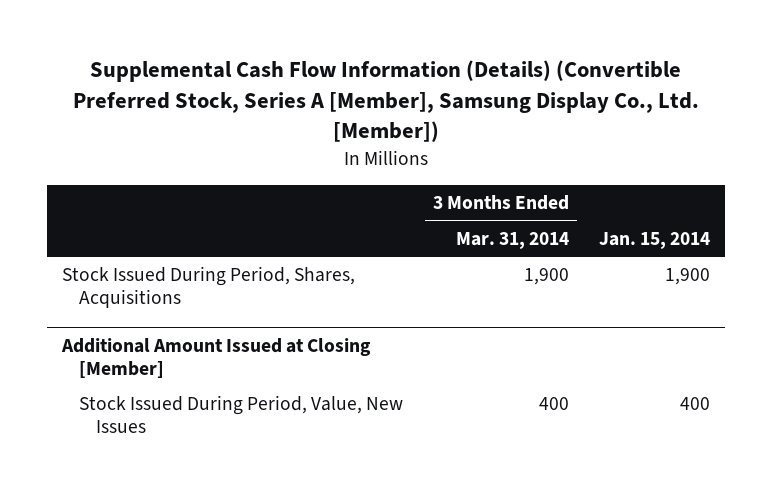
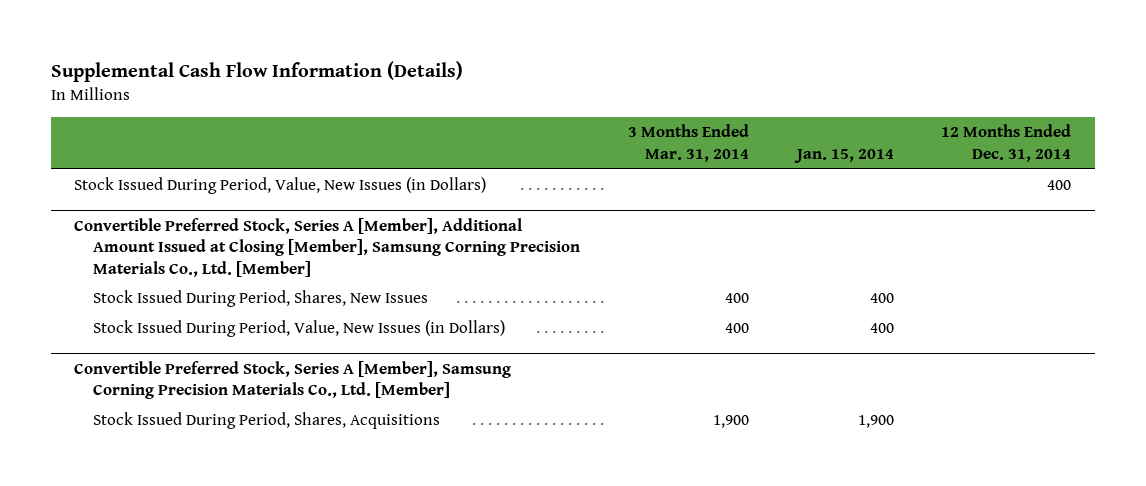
[73,60,700,143] Supplemental Cash Flow Information (Details) (Convertible Preferred Stock, Series A [Member], Samsung Display Co., Ltd. [Member]) -> [50,61,463,83] Supplemental Cash Flow Information (Details)
none -> [941,124,1072,162] 12 Months Ended Dec. 31, 2014
none -> [74,177,487,195] Stock Issued During Period, Value, New Issues (in Dollars)
none -> [74,218,581,277] Convertible Preferred Stock, Series A [Member], Additional Amount Issued at Closing [Member], Samsung Corning Precision Materials Co., Ltd. [Member]
none -> [93,290,429,308] Stock Issued During Period, Shares, New Issues
none -> [93,320,506,338] Stock Issued During Period, Value, New Issues (in Dollars)
none -> [74,361,512,400] Convertible Preferred Stock, Series A [Member], Samsung Corning Precision Materials Co., Ltd. [Member]
[60,337,371,378] Additional Amount Issued at Closing [Member] -> none
[78,395,403,434] Stock Issued During Period, Value, New Issues -> none

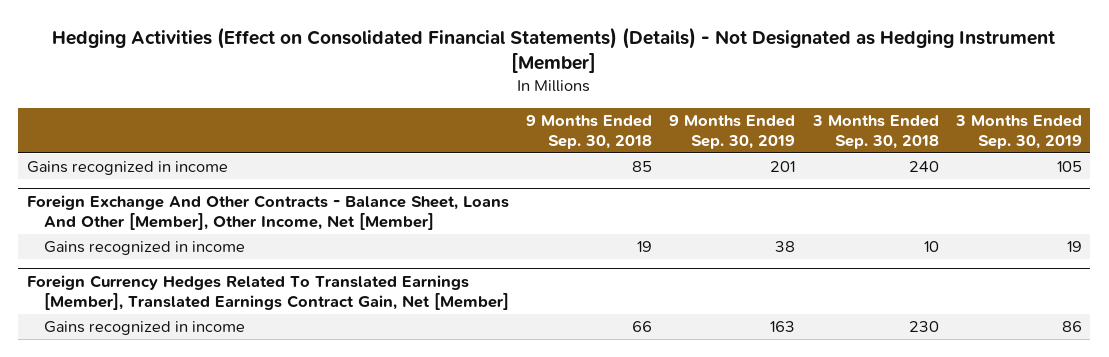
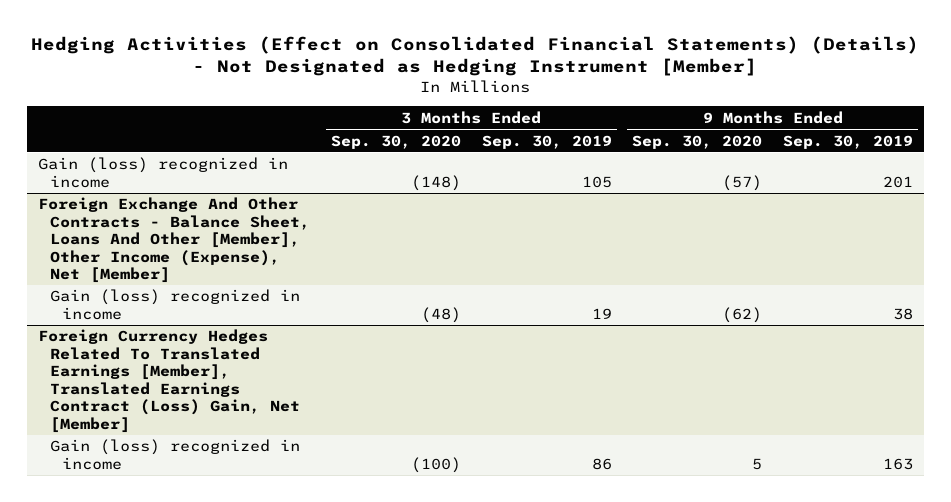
[526,114,653,149] 9 Months Ended Sep. 30, 2018 -> none
[811,114,939,149] 3 Months Ended Sep. 30, 2018 -> none
none -> [330,134,461,149] Sep. 30, 2020
none -> [632,134,763,149] Sep. 30, 2020
[26,161,228,176] Gains recognized in income -> [37,157,288,188] Gain (loss) recognized in income
[26,195,509,230] Foreign Exchange And Other Contracts - Balance Sheet, Loans And Other [Member], Other Income, Net [Member] -> [37,197,310,284] Foreign Exchange And Other Contracts - Balance Sheet, Loans And Other [Member], Other Income (Expense), Net [Member]
[43,241,245,256] Gains recognized in income -> [49,289,300,320] Gain (loss) recognized in income
[26,275,509,310] Foreign Currency Hedges Related To Translated Earnings [Member], Translated Earnings Contract Gain, Net [Member] -> [37,329,300,433] Foreign Currency Hedges Related To Translated Earnings [Member], Translated Earnings Contract (Loss) Gain, Net [Member]
[43,321,245,336] Gains recognized in income -> [49,439,300,470] Gain (loss) recognized in income

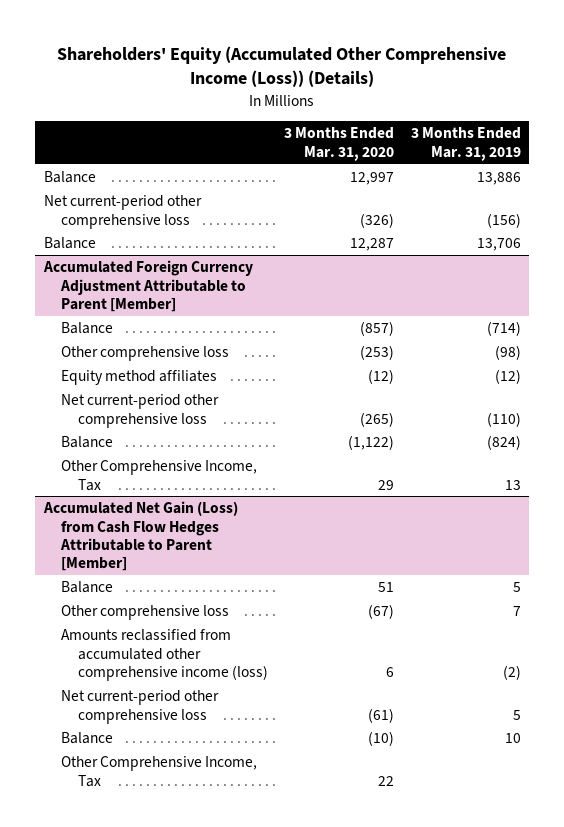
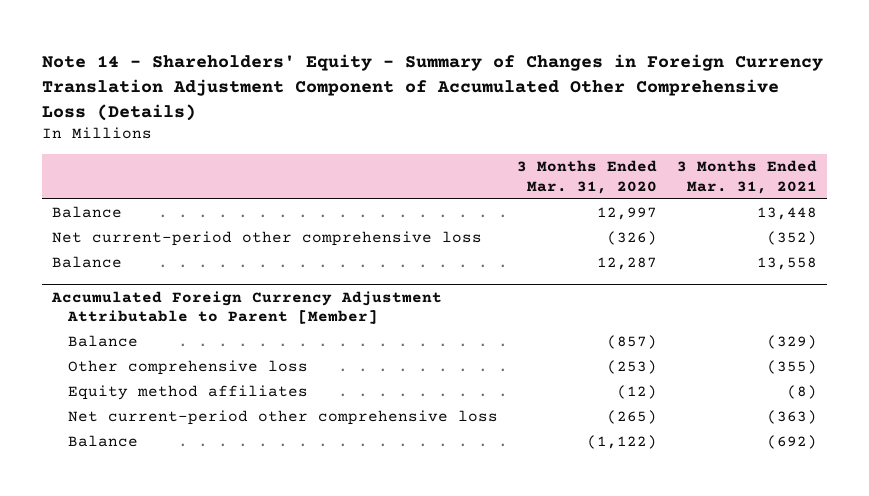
[57,45,507,88] Shareholders' Equity (Accumulated Other Comprehensive Income (Loss)) (Details) -> [42,54,824,121] Note 14 - Shareholders' Equity - Summary of Changes in Foreign Currency Translation Adjustment Component of Accumulated Other Comprehensive Loss (Details)
[410,127,521,161] 3 Months Ended Mar. 31, 2019 -> none
none -> [676,160,817,194] 3 Months Ended Mar. 31, 2021
[60,460,257,491] Other Comprehensive Income, Tax -> none
[42,501,238,572] Accumulated Net Gain (Loss) from Cash Flow Hedges Attributable to Parent [Member] -> none
[60,581,113,594] Balance -> none
[60,605,229,621] Other comprehensive loss -> none
[60,629,268,681] Amounts reclassified from accumulated other comprehensive income (loss) -> none
[60,690,219,724] Net current-period other comprehensive loss -> none
[60,732,113,745] Balance -> none
[60,756,257,787] Other Comprehensive Income, Tax -> none

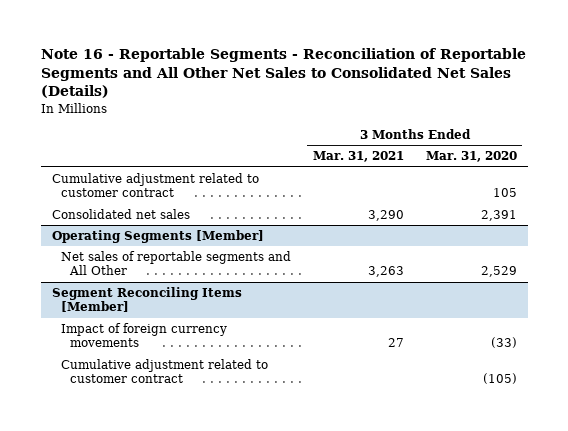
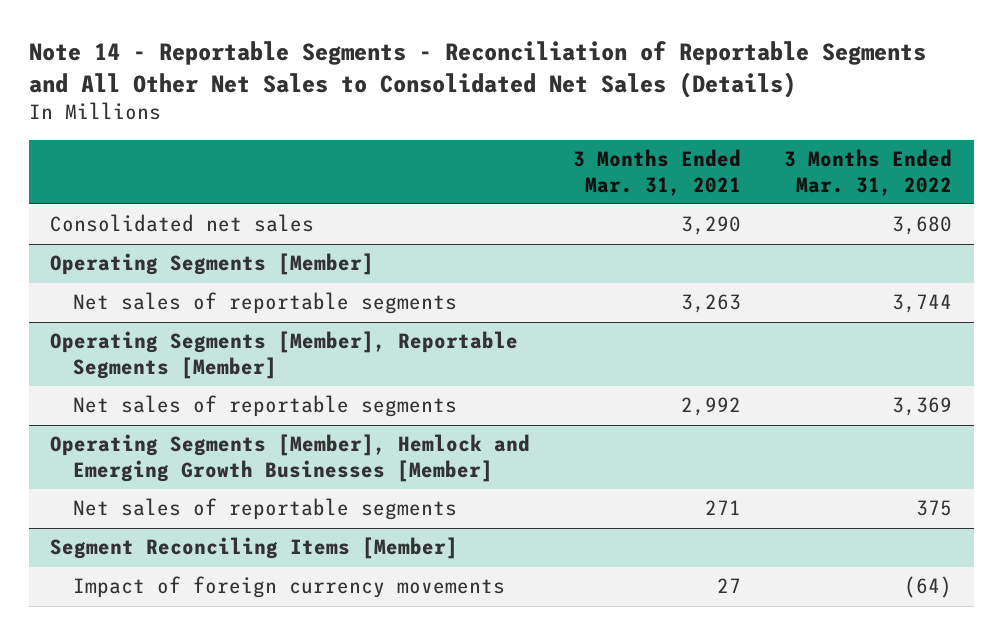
[40,48,526,99] Note 16 - Reportable Segments - Reconciliation of Reportable Segments and All Other Net Sales to Consolidated Net Sales (Details) -> [28,41,926,98] Note 14 - Reportable Segments - Reconciliation of Reportable Segments and All Other Net Sales to Consolidated Net Sales (Details)
[425,151,517,163] Mar. 31, 2020 -> none
none -> [784,149,953,196] 3 Months Ended Mar. 31, 2022
[51,172,259,198] Cumulative adjustment related to customer contract -> none
[61,250,292,276] Net sales of reportable segments and All Other -> [73,292,458,315] Net sales of reportable segments
none -> [50,331,519,380] Operating Segments [Member], Reportable Segments [Member]
none -> [73,395,458,418] Net sales of reportable segments
none -> [50,434,531,483] Operating Segments [Member], Hemlock and Emerging Growth Businesses [Member]
none -> [73,498,458,521] Net sales of reportable segments
[61,358,269,384] Cumulative adjustment related to customer contract -> none

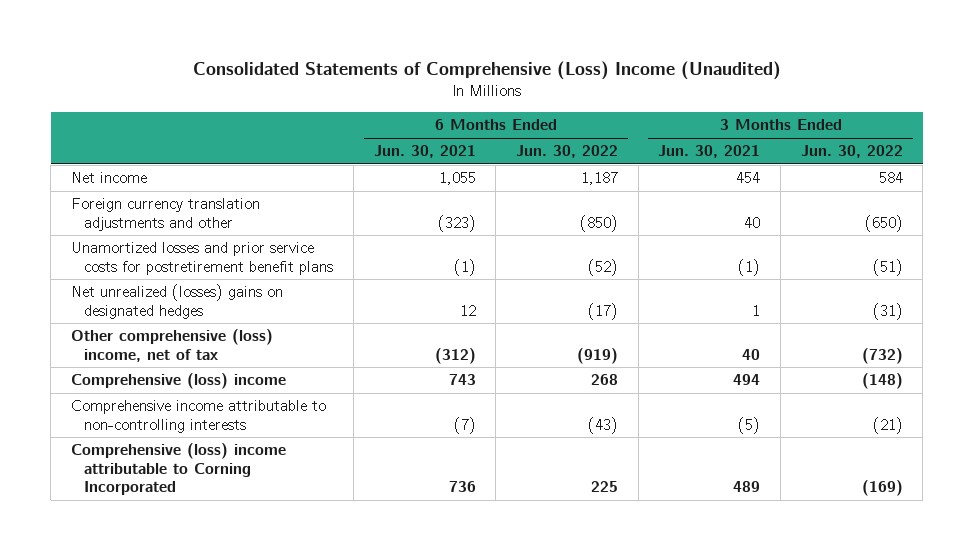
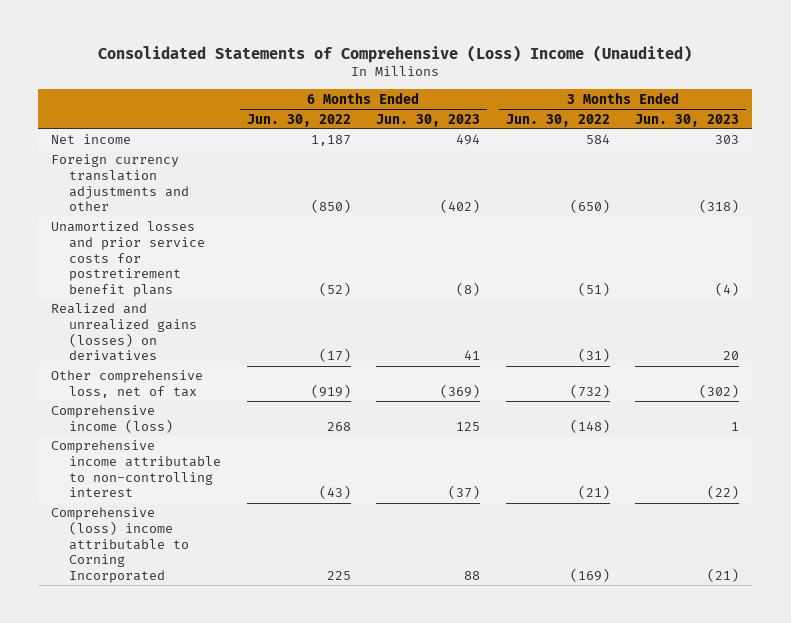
[373,145,476,159] Jun. 30, 2021 -> none
[658,145,761,159] Jun. 30, 2021 -> none
none -> [376,113,481,127] Jun. 30, 2023
none -> [635,113,740,127] Jun. 30, 2023
[71,284,284,319] Net unrealized (losses) gains on designated hedges -> [51,303,198,362] Realized and unrealized gains (losses) on derivatives
[71,329,274,362] Other comprehensive (loss) income, net of tax -> [51,370,204,399] Other comprehensive loss, net of tax
[71,373,287,390] Comprehensive (loss) income -> [51,405,174,434] Comprehensive income (loss)
[71,400,327,433] Comprehensive income attributable to non-controlling interests -> [51,440,222,498] Comprehensive income attributable to non-controlling interest

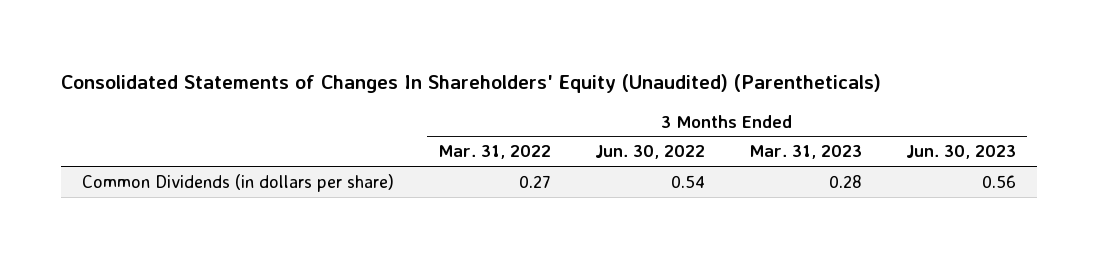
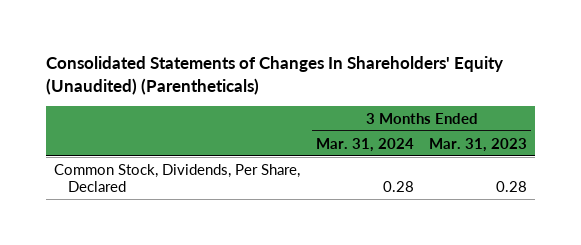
[438,145,552,160] Mar. 31, 2022 -> none
[595,145,706,160] Jun. 30, 2022 -> none
[905,145,1016,160] Jun. 30, 2023 -> none
none -> [315,137,414,152] Mar. 31, 2024
[82,174,395,193] Common Dividends (in dollars per share) -> [54,163,301,193] Common Stock, Dividends, Per Share, Declared

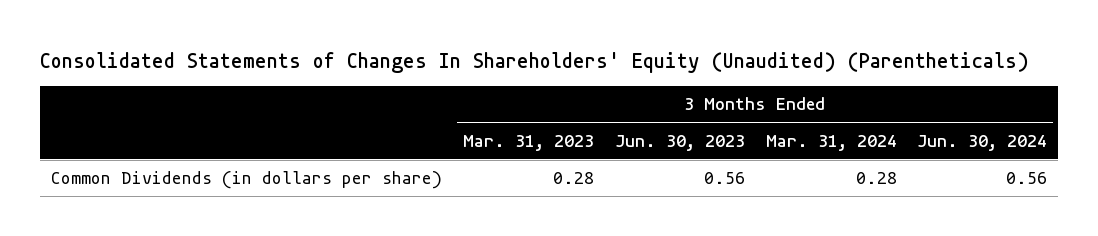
none -> [614,134,745,151] Jun. 30, 2023
none -> [917,134,1048,151] Jun. 30, 2024
[54,163,301,193] Common Stock, Dividends, Per Share, Declared -> [50,171,442,190] Common Dividends (in dollars per share)

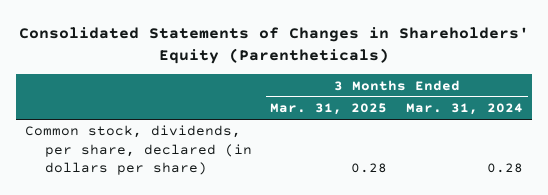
[40,52,1030,74] Consolidated Statements of Changes In Shareholders' Equity (Unaudited) (Parentheticals) -> [19,26,530,65] Consolidated Statements of Changes in Shareholders' Equity (Parentheticals)
[462,134,594,151] Mar. 31, 2023 -> none
[614,134,745,151] Jun. 30, 2023 -> none
[917,134,1048,151] Jun. 30, 2024 -> none
none -> [270,103,388,116] Mar. 31, 2025
[50,171,442,190] Common Dividends (in dollars per share) -> [25,125,252,176] Common stock, dividends, per share, declared (in dollars per share)

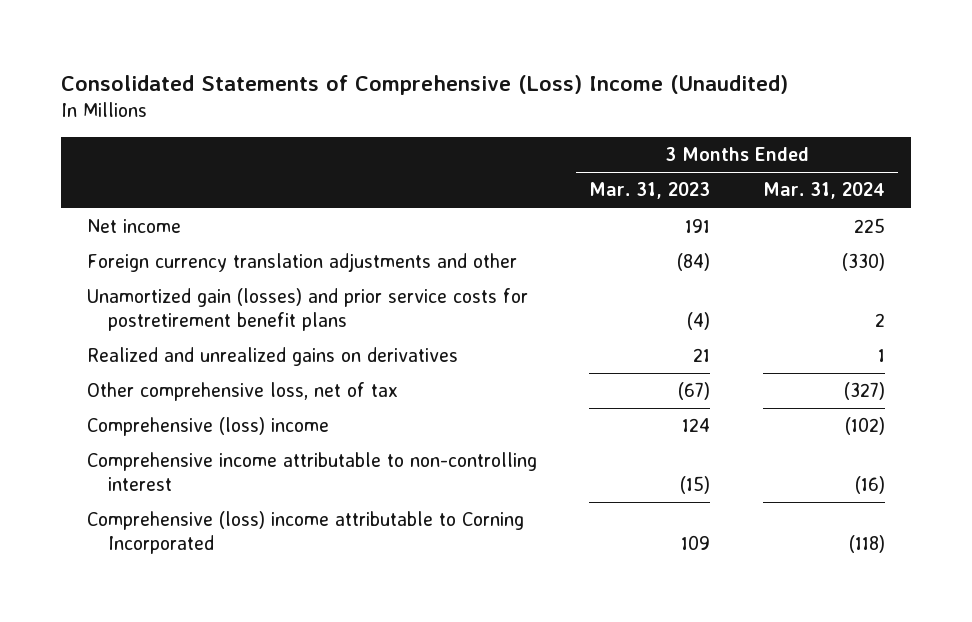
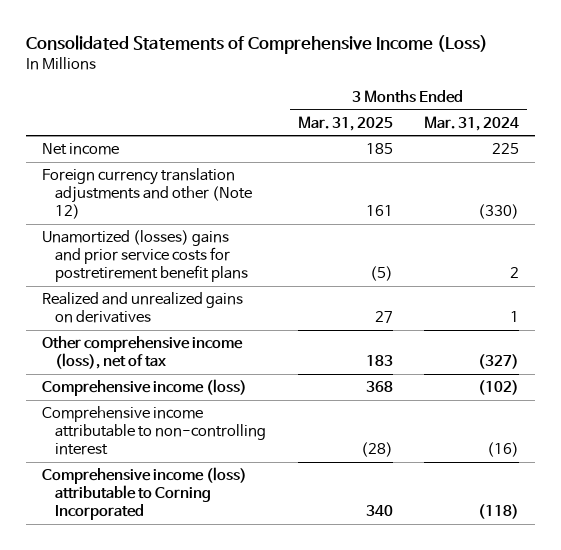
[60,75,788,96] Consolidated Statements of Comprehensive (Loss) Income (Unaudited) -> [26,35,489,55] Consolidated Statements of Comprehensive Income (Loss)
[589,182,711,200] Mar. 31, 2023 -> none
none -> [297,115,393,131] Mar. 31, 2025
[87,253,518,273] Foreign currency translation adjustments and other -> [41,168,252,220] Foreign currency translation adjustments and other (Note 12)
[87,288,529,331] Unamortized gain (losses) and prior service costs for postretirement benefit plans -> [41,230,248,283] Unamortized (losses) gains and prior service costs for postretirement benefit plans
[87,382,399,402] Other comprehensive loss, net of tax -> [41,336,243,370] Other comprehensive income (loss), net of tax
[87,417,330,437] Comprehensive (loss) income -> [41,379,247,397] Comprehensive income (loss)
[87,511,525,554] Comprehensive (loss) income attributable to Corning Incorporated -> [41,467,247,521] Comprehensive income (loss) attributable to Corning Incorporated

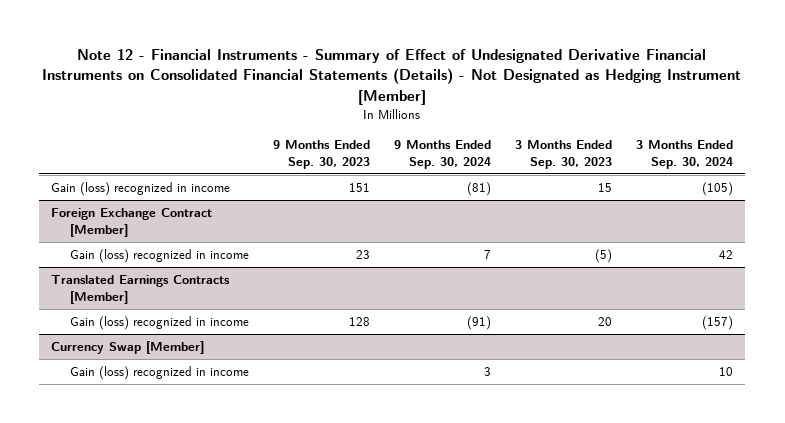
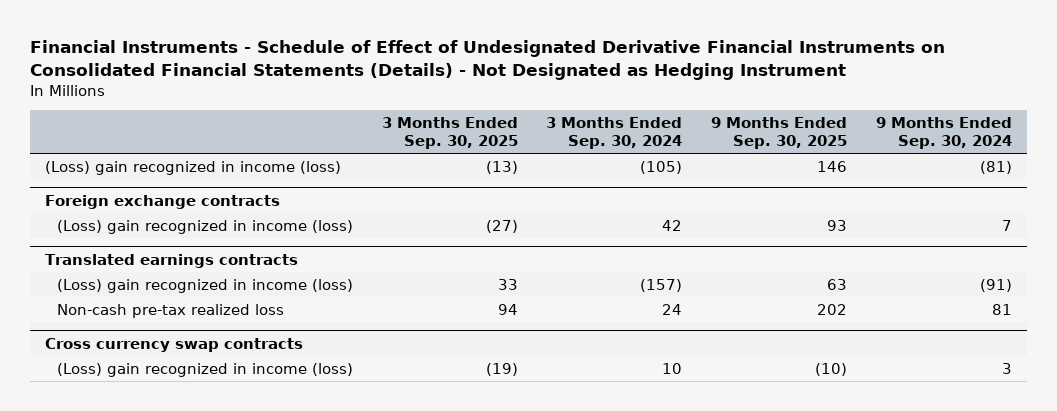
[42,48,742,105] Note 12 - Financial Instruments - Summary of Effect of Undesignated Derivative Financial Instruments on Consolidated Financial Statements (Details) - Not Designated as Hedging Instrument [Member] -> [30,39,946,80] Financial Instruments - Schedule of Effect of Undesignated Derivative Financial Instruments on Consolidated Financial Statements (Details) - Not Designated as Hedging Instrument
[272,139,370,169] 9 Months Ended Sep. 30, 2023 -> none
[515,139,613,169] 3 Months Ended Sep. 30, 2023 -> none
none -> [381,117,518,149] 3 Months Ended Sep. 30, 2025
none -> [711,117,848,149] 9 Months Ended Sep. 30, 2025
[51,181,231,196] Gain (loss) recognized in income -> [44,161,341,176] (Loss) gain recognized in income (loss)
[51,207,213,238] Foreign Exchange Contract [Member] -> [44,194,280,209] Foreign exchange contracts
[69,248,249,263] Gain (loss) recognized in income -> [56,220,353,235] (Loss) gain recognized in income (loss)
[51,274,231,305] Translated Earnings Contracts [Member] -> [44,253,298,268] Translated earnings contracts
[69,315,249,330] Gain (loss) recognized in income -> [56,279,353,294] (Loss) gain recognized in income (loss)
none -> [56,304,284,319] Non-cash pre-tax realized loss
[51,340,205,354] Currency Swap [Member] -> [44,337,303,352] Cross currency swap contracts
[69,365,249,380] Gain (loss) recognized in income -> [56,363,353,378] (Loss) gain recognized in income (loss)

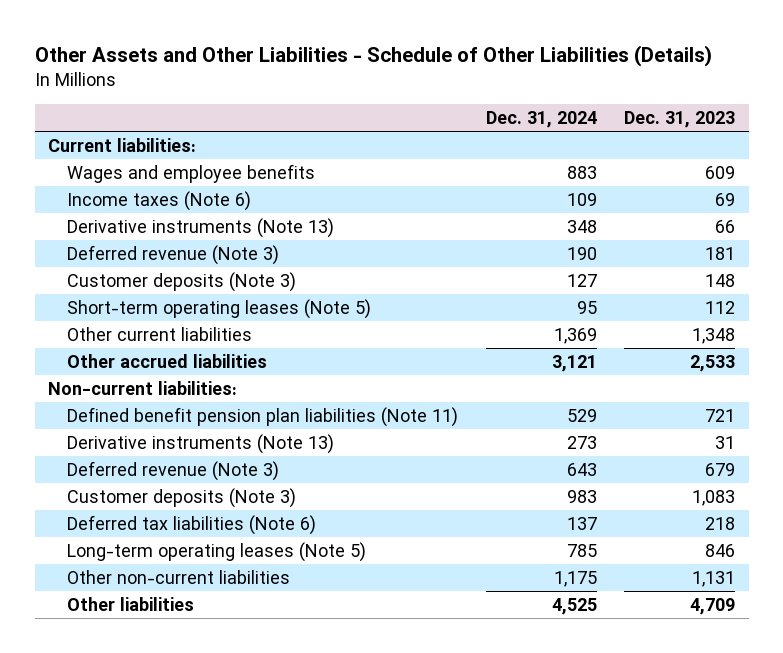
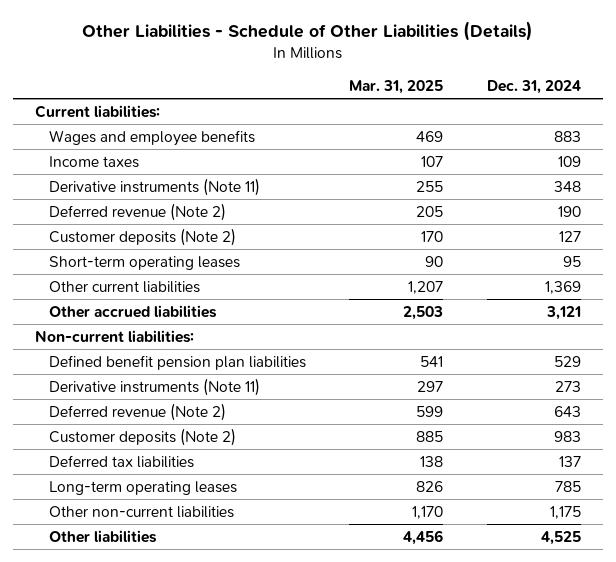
[34,45,712,68] Other Assets and Other Liabilities - Schedule of Other Liabilities (Details) -> [81,20,533,41] Other Liabilities - Schedule of Other Liabilities (Details)
[624,111,736,129] Dec. 31, 2023 -> none
none -> [349,79,444,94] Mar. 31, 2025
[67,191,252,212] Income taxes (Note 6) -> [48,155,139,168] Income taxes
[67,218,335,239] Derivative instruments (Note 13) -> [48,177,260,196] Derivative instruments (Note 11)
[67,245,280,266] Deferred revenue (Note 3) -> [48,202,226,221] Deferred revenue (Note 2)
[67,272,297,293] Customer deposits (Note 3) -> [48,227,236,246] Customer deposits (Note 2)
[67,299,372,320] Short-term operating leases (Note 5) -> [48,255,240,270] Short-term operating leases
[67,407,459,428] Defined benefit pension plan liabilities (Note 11) -> [48,354,306,370] Defined benefit pension plan liabilities
[67,434,335,455] Derivative instruments (Note 13) -> [48,377,260,396] Derivative instruments (Note 11)
[67,461,280,482] Deferred revenue (Note 3) -> [48,402,226,421] Deferred revenue (Note 2)
[67,488,297,509] Customer deposits (Note 3) -> [48,427,236,446] Customer deposits (Note 2)
[67,515,317,536] Deferred tax liabilities (Note 6) -> [48,454,194,468] Deferred tax liabilities
[67,542,367,563] Long-term operating leases (Note 5) -> [48,480,237,495] Long-term operating leases

